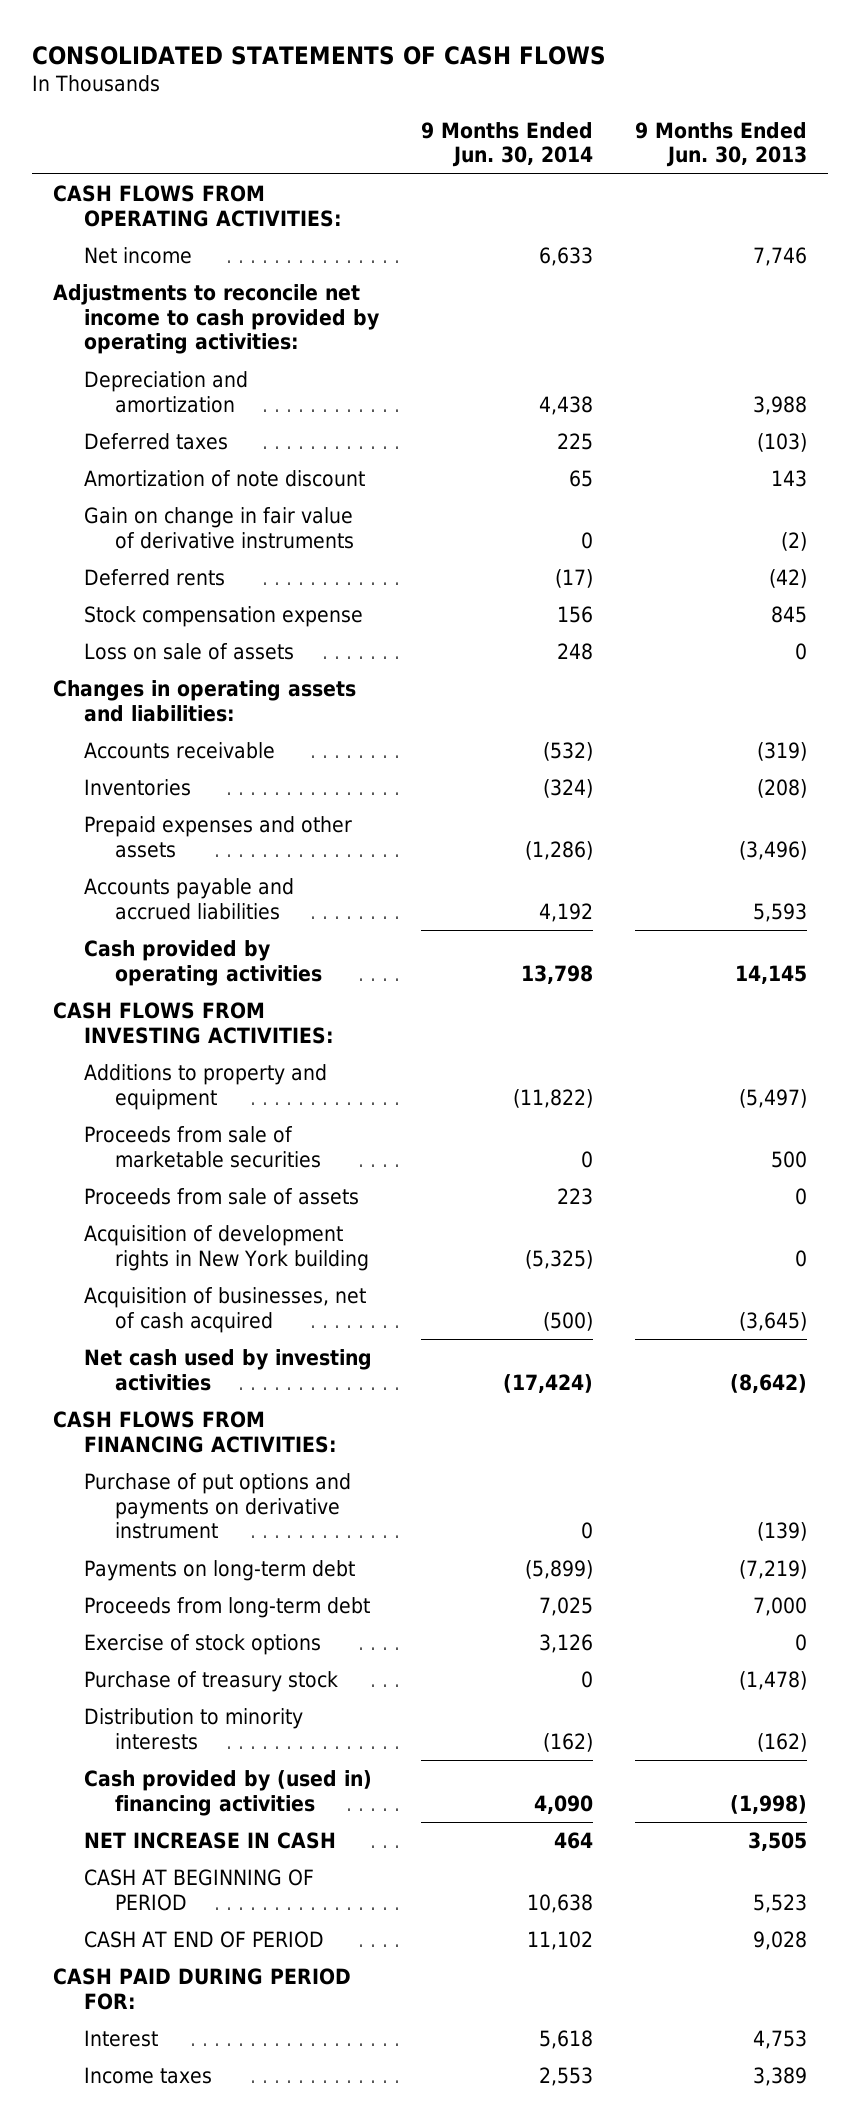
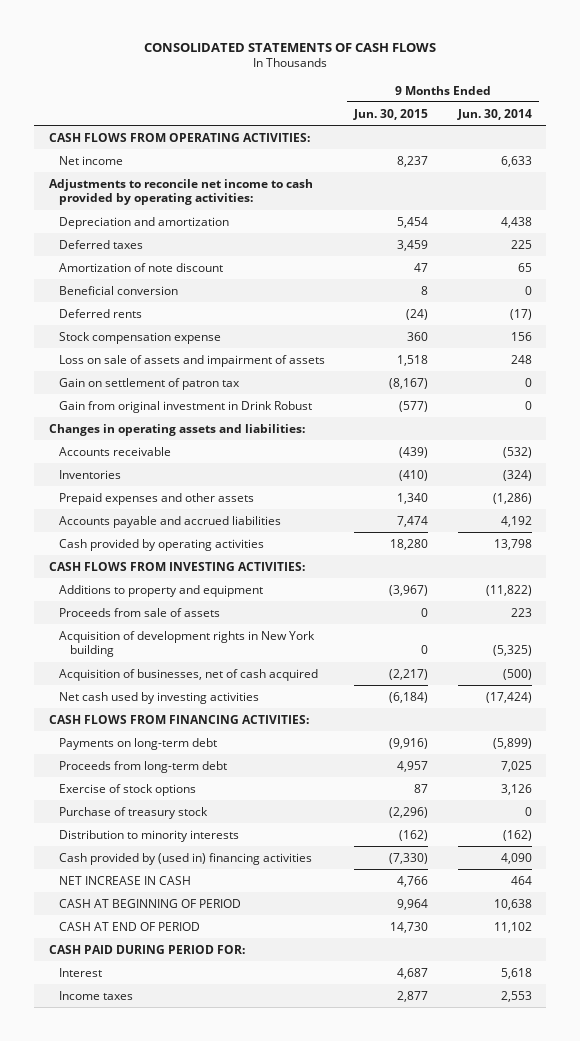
[634,121,807,168] 9 Months Ended Jun. 30, 2013 -> none
none -> [353,108,429,120] Jun. 30, 2015
[84,507,354,549] Gain on change in fair value of derivative instruments -> none
none -> [59,285,179,295] Beneficial conversion
[84,643,295,661] Loss on sale of assets -> [59,354,326,367] Loss on sale of assets and impairment of assets
none -> [59,377,241,390] Gain on settlement of patron tax
none -> [59,400,313,413] Gain from original investment in Drink Robust
[84,1126,321,1168] Proceeds from sale of marketable securities -> none
[84,1473,352,1540] Purchase of put options and payments on derivative instrument -> none

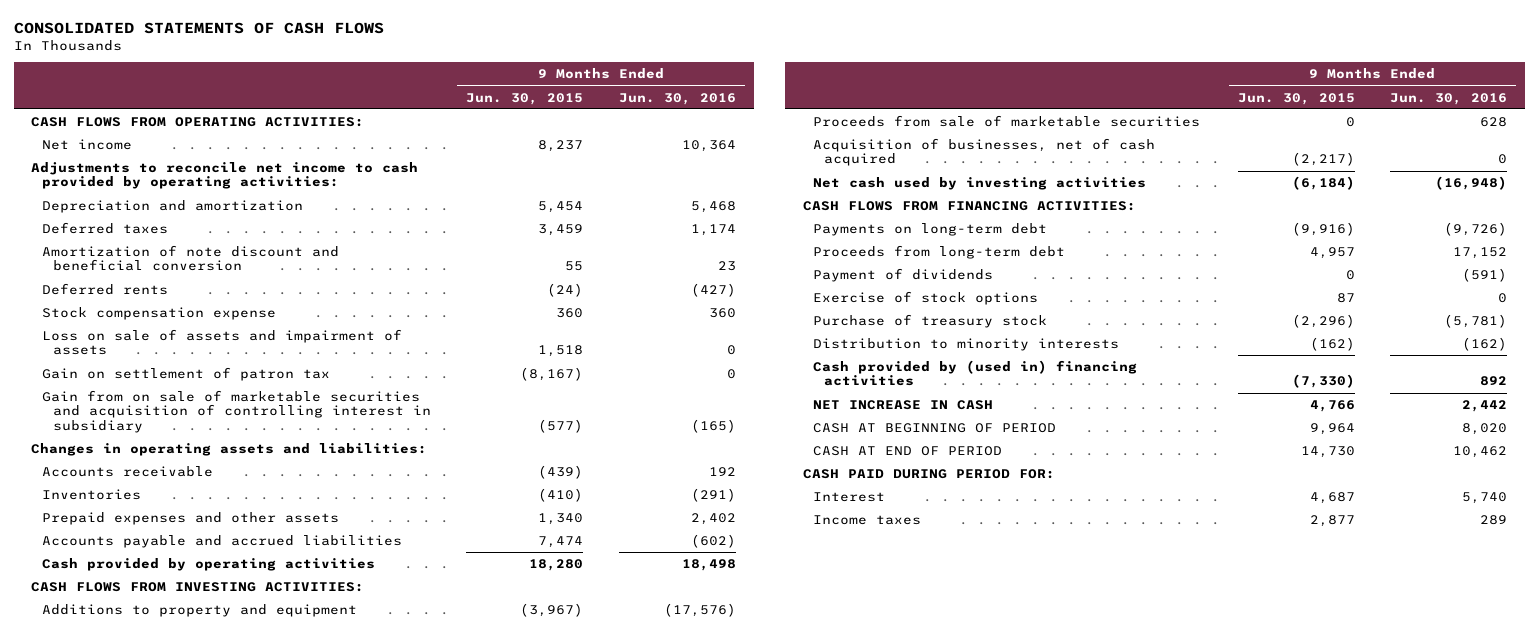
[456,108,532,120] Jun. 30, 2014 -> none
none -> [618,92,736,105] Jun. 30, 2016
[59,285,179,295] Beneficial conversion -> none
[59,262,224,272] Amortization of note discount -> [42,244,340,272] Amortization of note discount and beneficial conversion
[414,262,429,272] 47 -> [565,261,584,272] 55
[59,400,313,413] Gain from original investment in Drink Robust -> [42,389,431,433] Gain from on sale of marketable securities and acquisition of controlling interest in subsidiary
[59,630,316,658] Acquisition of development rights in New York building -> none
[59,607,221,617] Proceeds from sale of assets -> [813,114,1201,127] Proceeds from sale of marketable securities
none -> [813,267,994,282] Payment of dividends

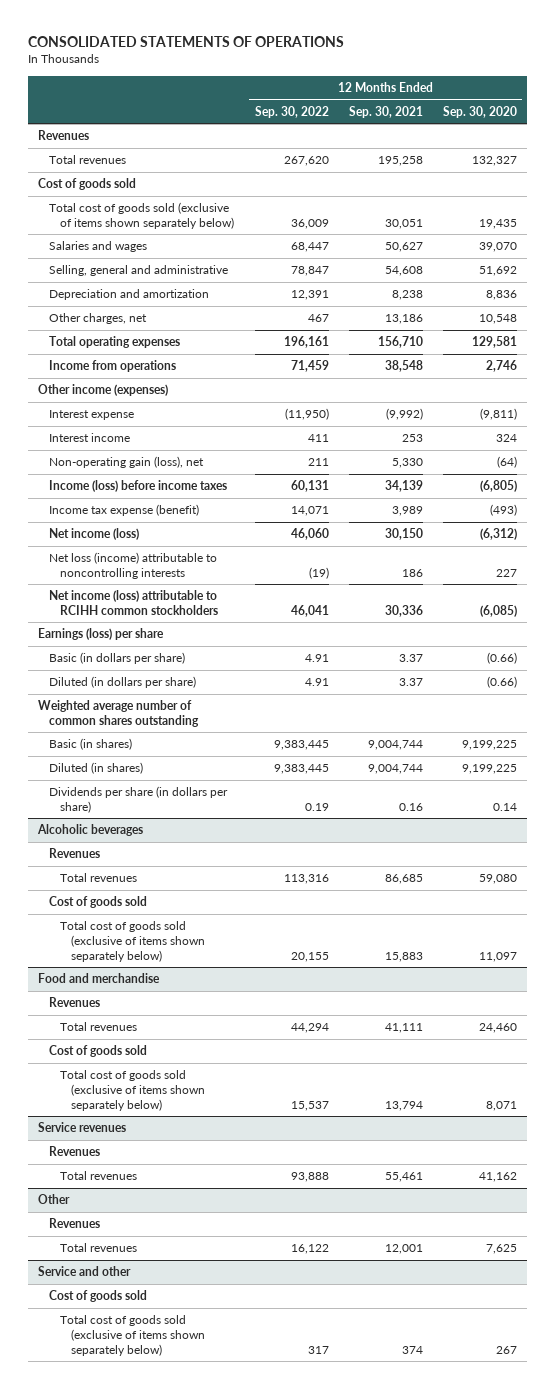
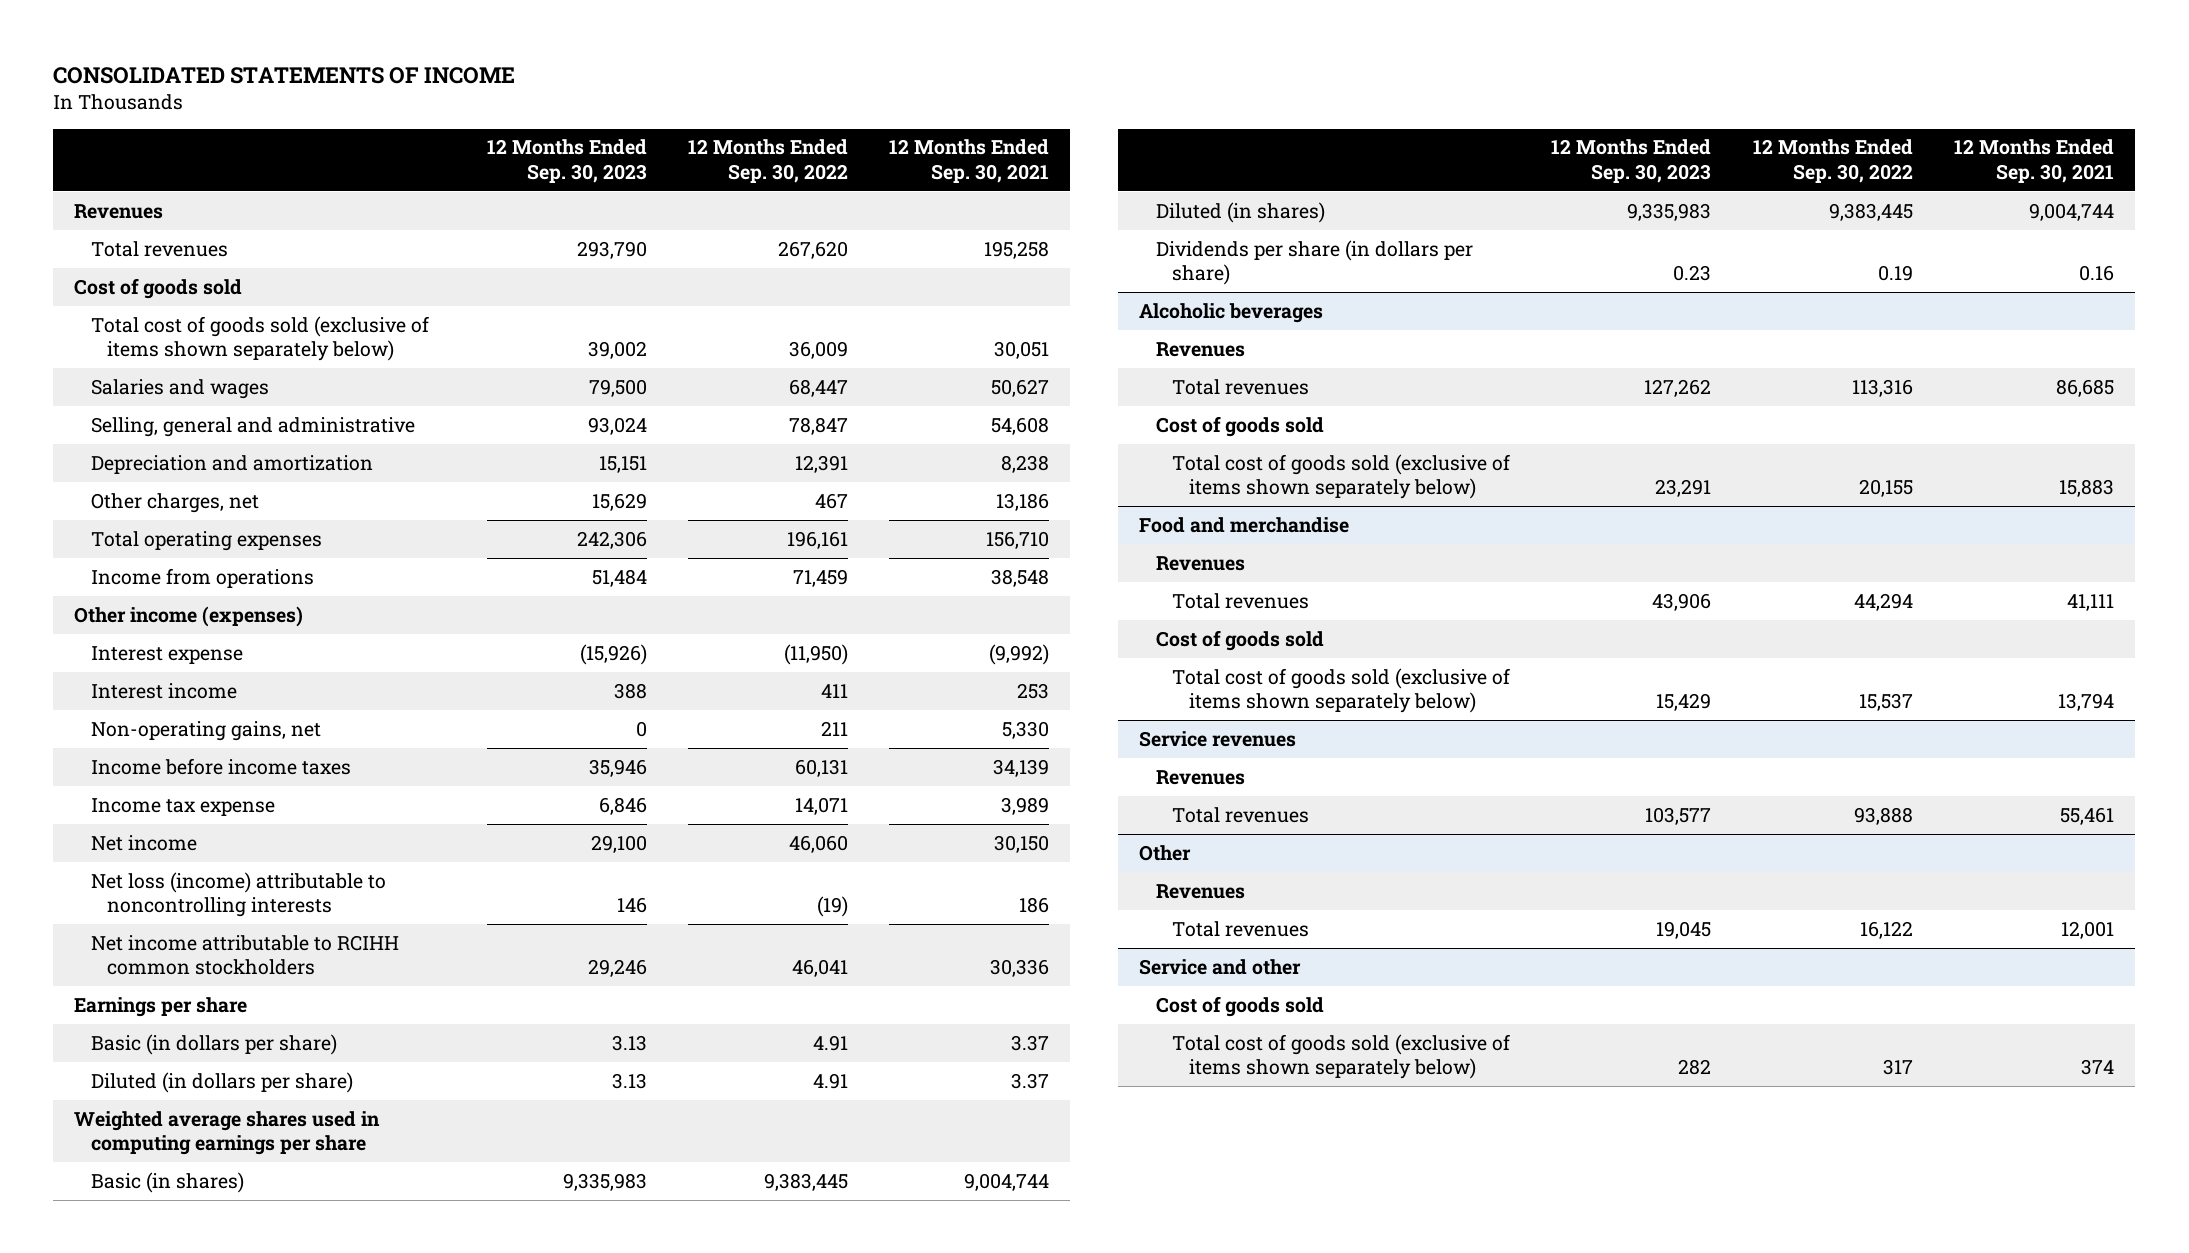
[28,35,345,47] CONSOLIDATED STATEMENTS OF OPERATIONS -> [53,67,516,85] CONSOLIDATED STATEMENTS OF INCOME
[443,105,518,118] Sep. 30, 2020 -> none
none -> [486,139,647,184] 12 Months Ended Sep. 30, 2023
[49,456,205,469] Non-operating gain (loss), net -> [90,720,321,741] Non-operating gains, net
[49,480,228,493] Income (loss) before income taxes -> [90,757,351,775] Income before income taxes
[49,504,200,517] Income tax expense (benefit) -> [90,797,275,816] Income tax expense
[49,528,140,541] Net income (loss) -> [90,834,197,851] Net income
[49,590,219,615] Net income (loss) attributable to RCIHH common stockholders -> [90,934,399,976] Net income attributable to RCIHH common stockholders
[38,628,165,641] Earnings (loss) per share -> [74,996,248,1017] Earnings per share
[38,700,200,727] Weighted average number of common shares outstanding -> [74,1110,381,1156] Weighted average shares used in computing earnings per share

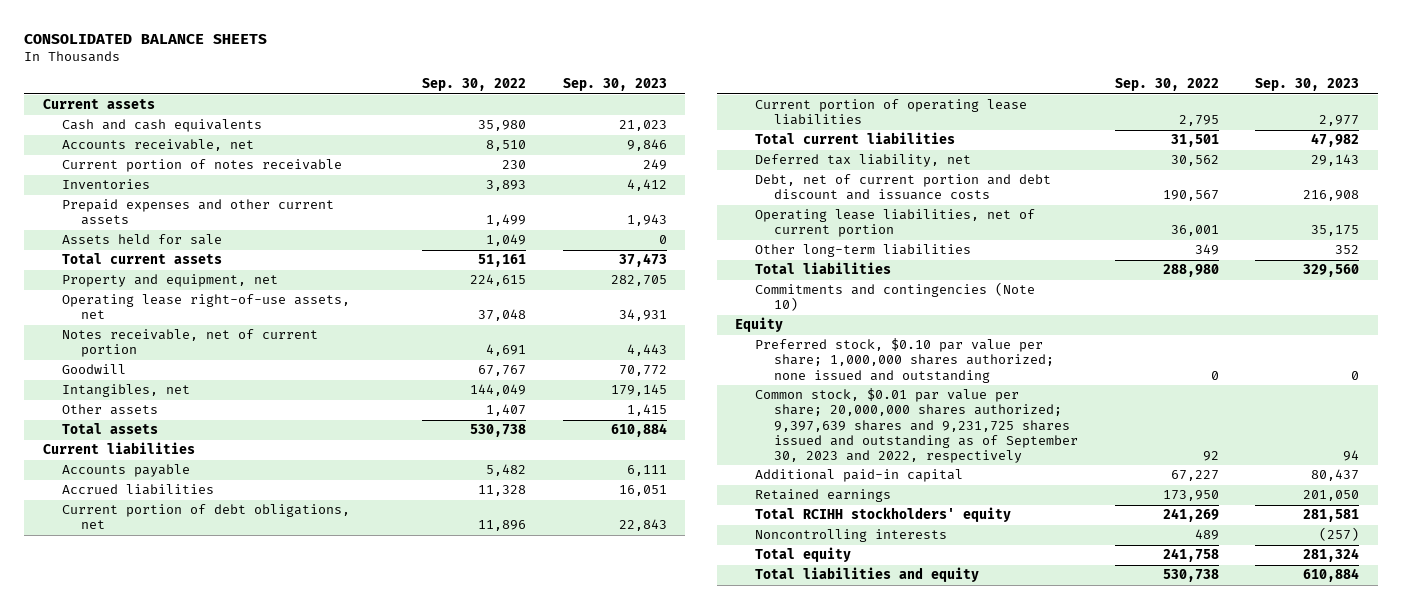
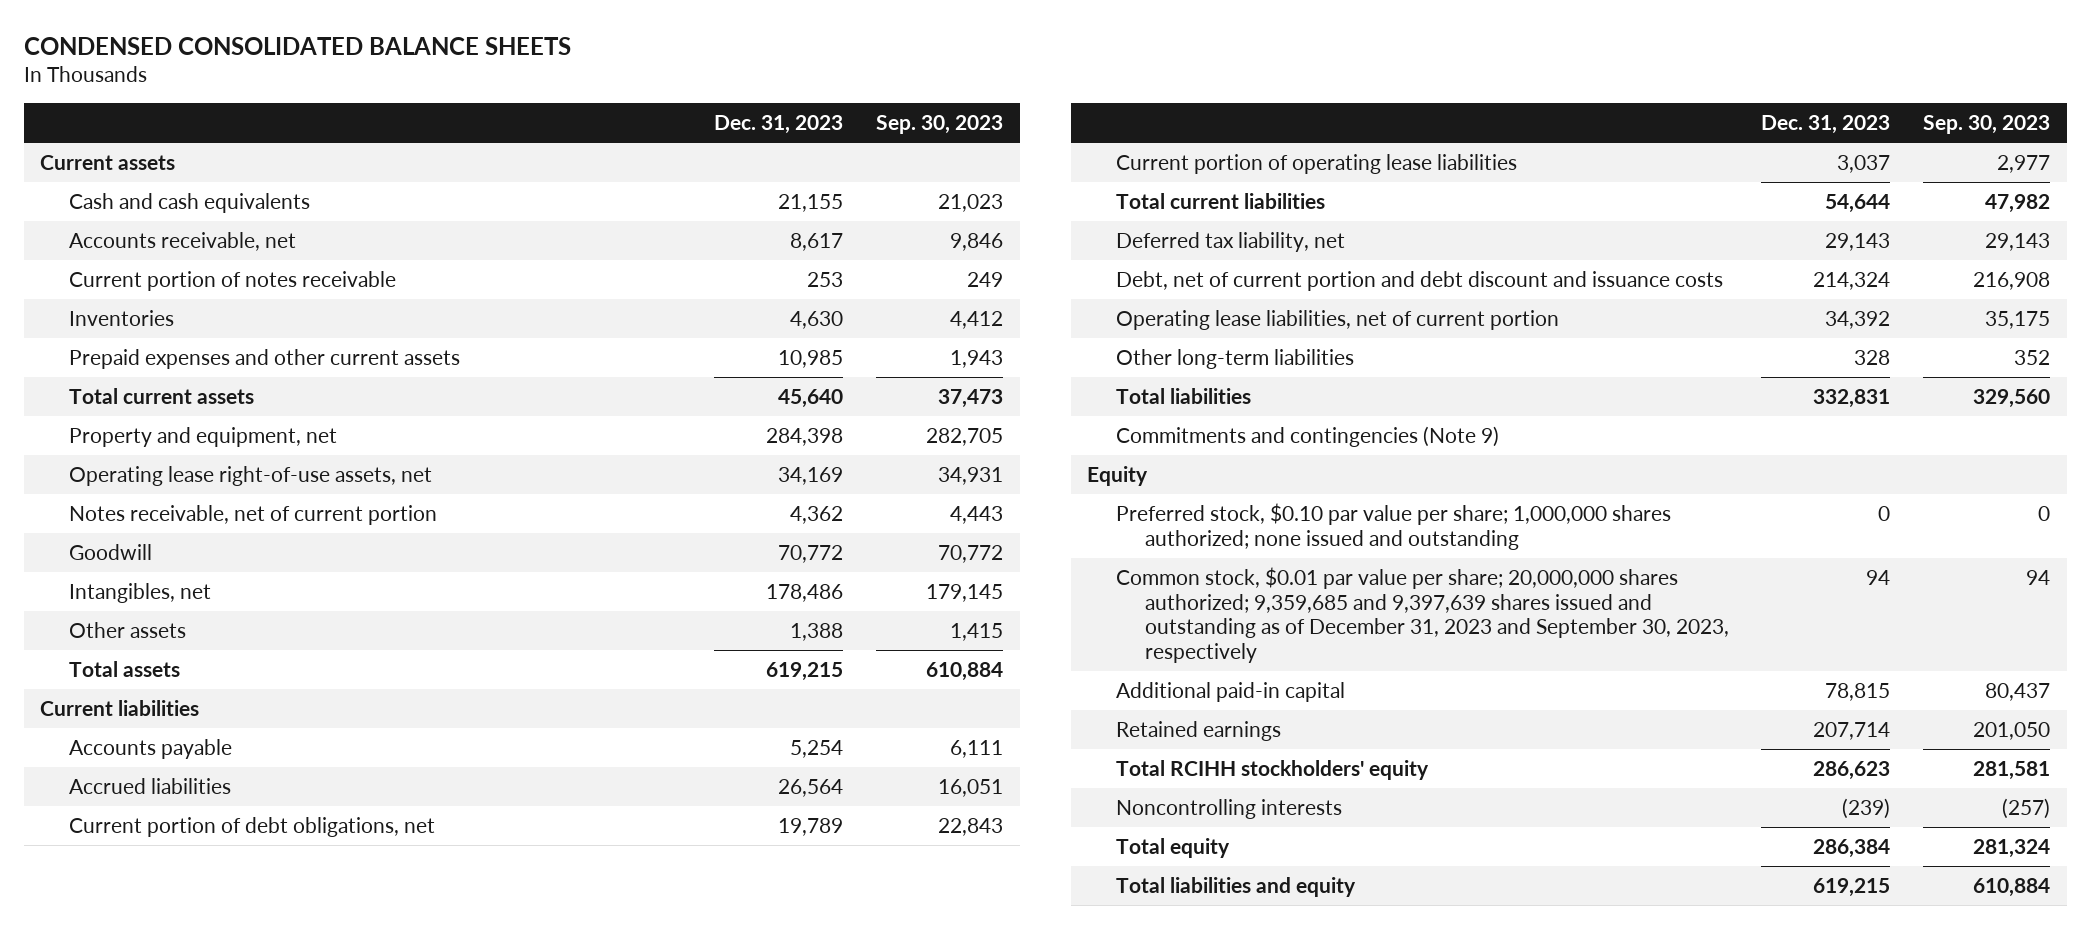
[24,34,268,45] CONSOLIDATED BALANCE SHEETS -> [23,37,571,56] CONDENSED CONSOLIDATED BALANCE SHEETS
[422,78,527,92] Sep. 30, 2022 -> none
none -> [714,114,844,134] Dec. 31, 2023
[62,234,223,246] Assets held for sale -> none
[754,282,1035,312] Commitments and contingencies (Note 10) -> [1115,425,1499,447] Commitments and contingencies (Note 9)
[754,388,1079,464] Common stock, $0.01 par value per share; 20,000,000 shares authorized; 9,397,639 shares and 9,231,725 shares issued and outstanding as of September 30, 2023 and 2022, respectively -> [1115,566,1729,663] Common stock, $0.01 par value per share; 20,000,000 shares authorized; 9,359,685 and 9,397,639 shares issued and outstanding as of December 31, 2023 and September 30, 2023, respectively

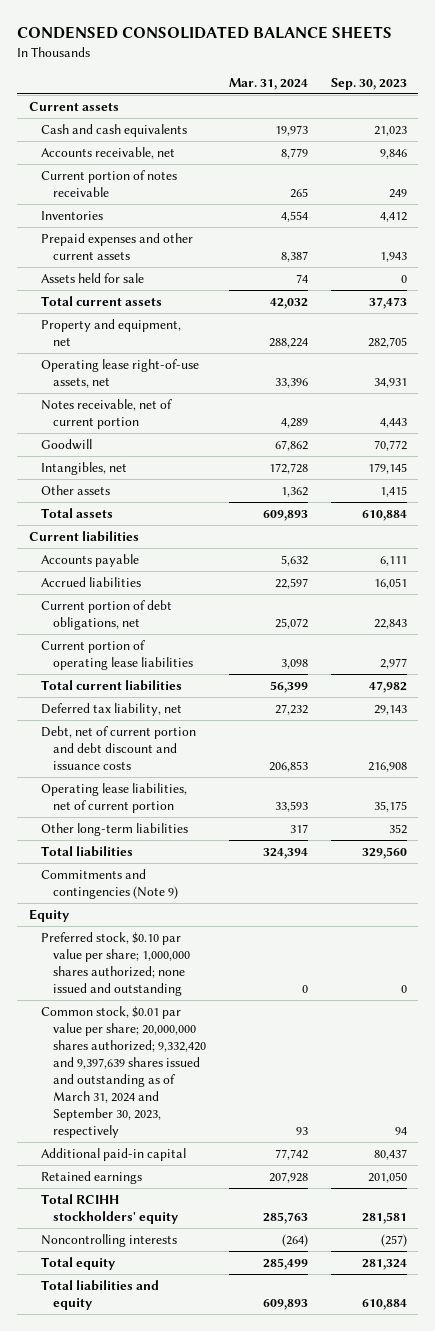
[714,114,844,134] Dec. 31, 2023 -> none
none -> [228,77,308,90] Mar. 31, 2024
none -> [40,273,144,284] Assets held for sale
[1115,566,1729,663] Common stock, $0.01 par value per share; 20,000,000 shares authorized; 9,359,685 and 9,397,639 shares issued and outstanding as of December 31, 2023 and September 30, 2023, respectively -> [40,1006,206,1139] Common stock, $0.01 par value per share; 20,000,000 shares authorized; 9,332,420 and 9,397,639 shares issued and outstanding as of March 31, 2024 and September 30, 2023, respectively

